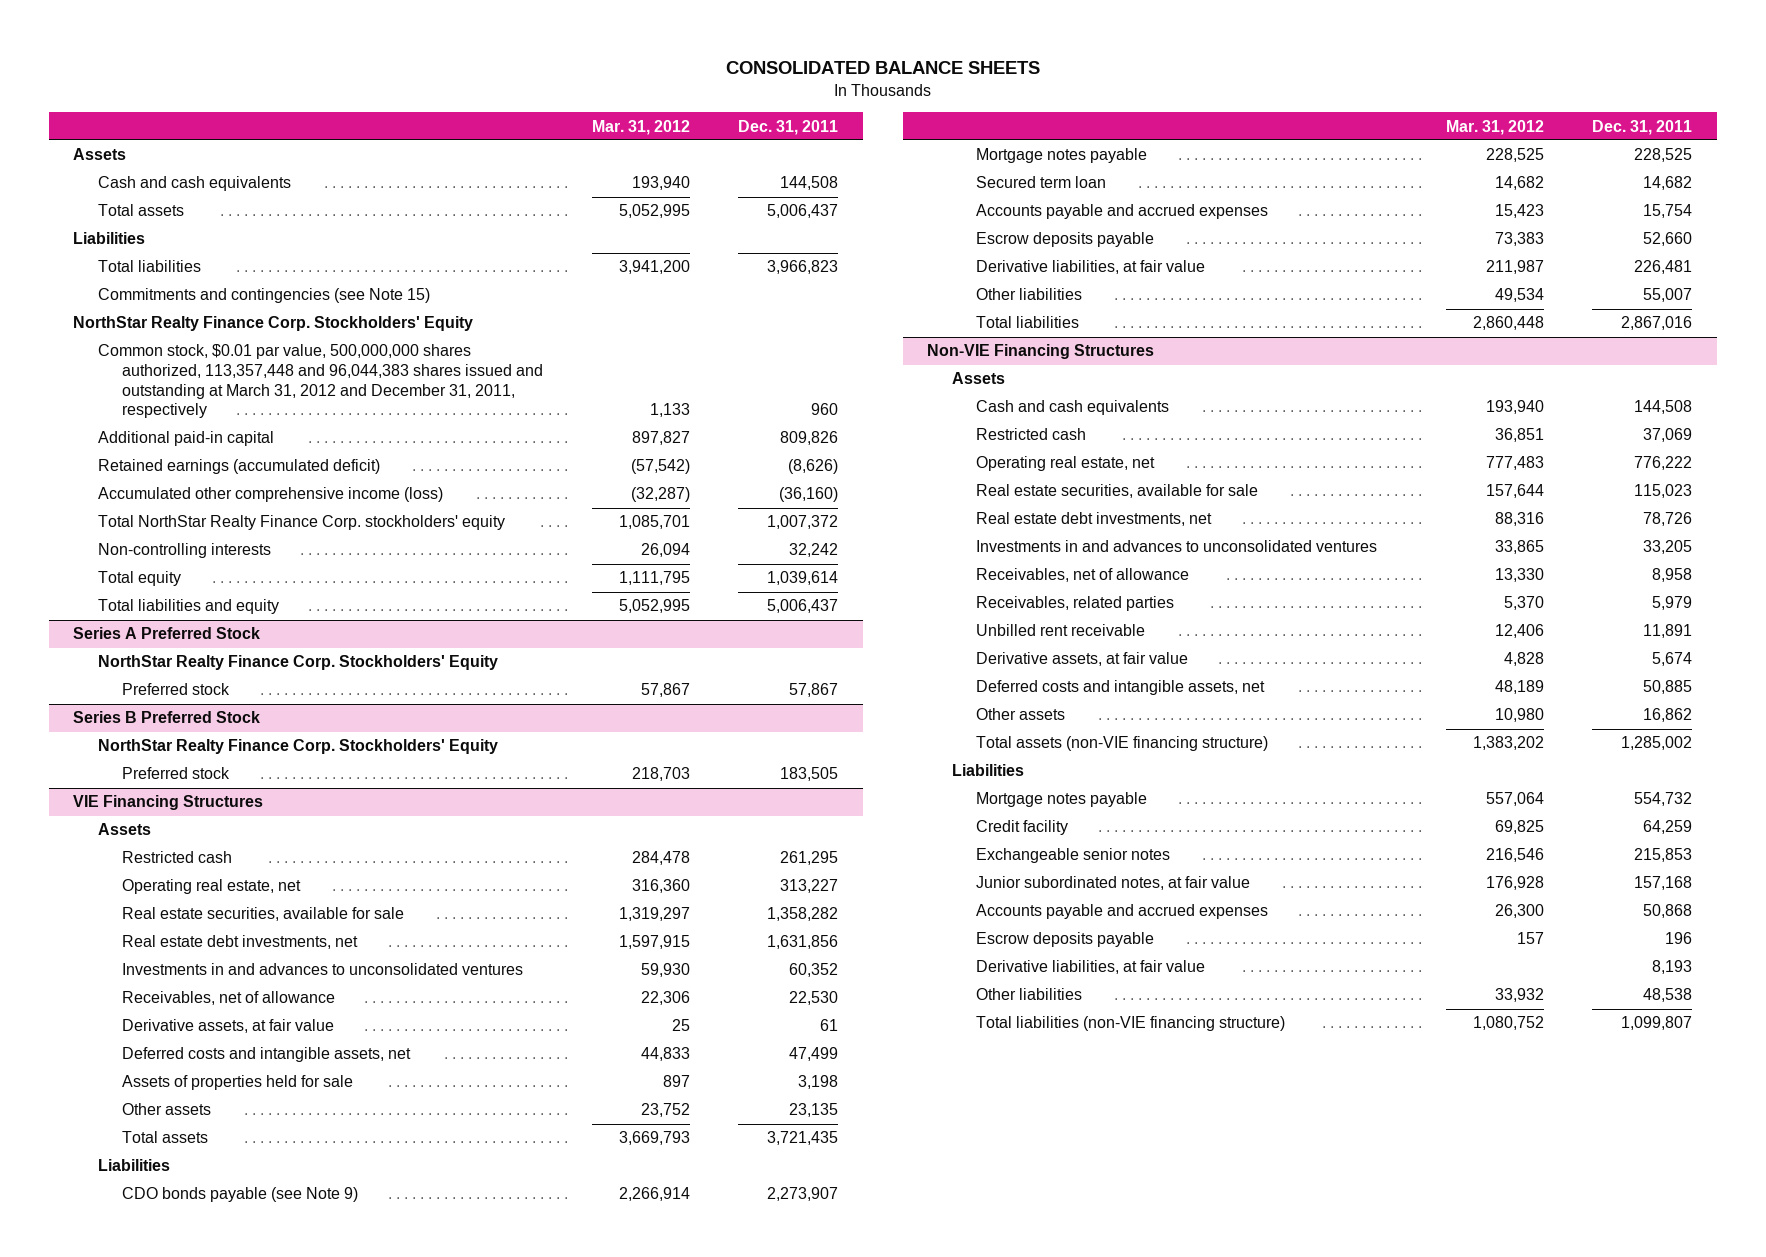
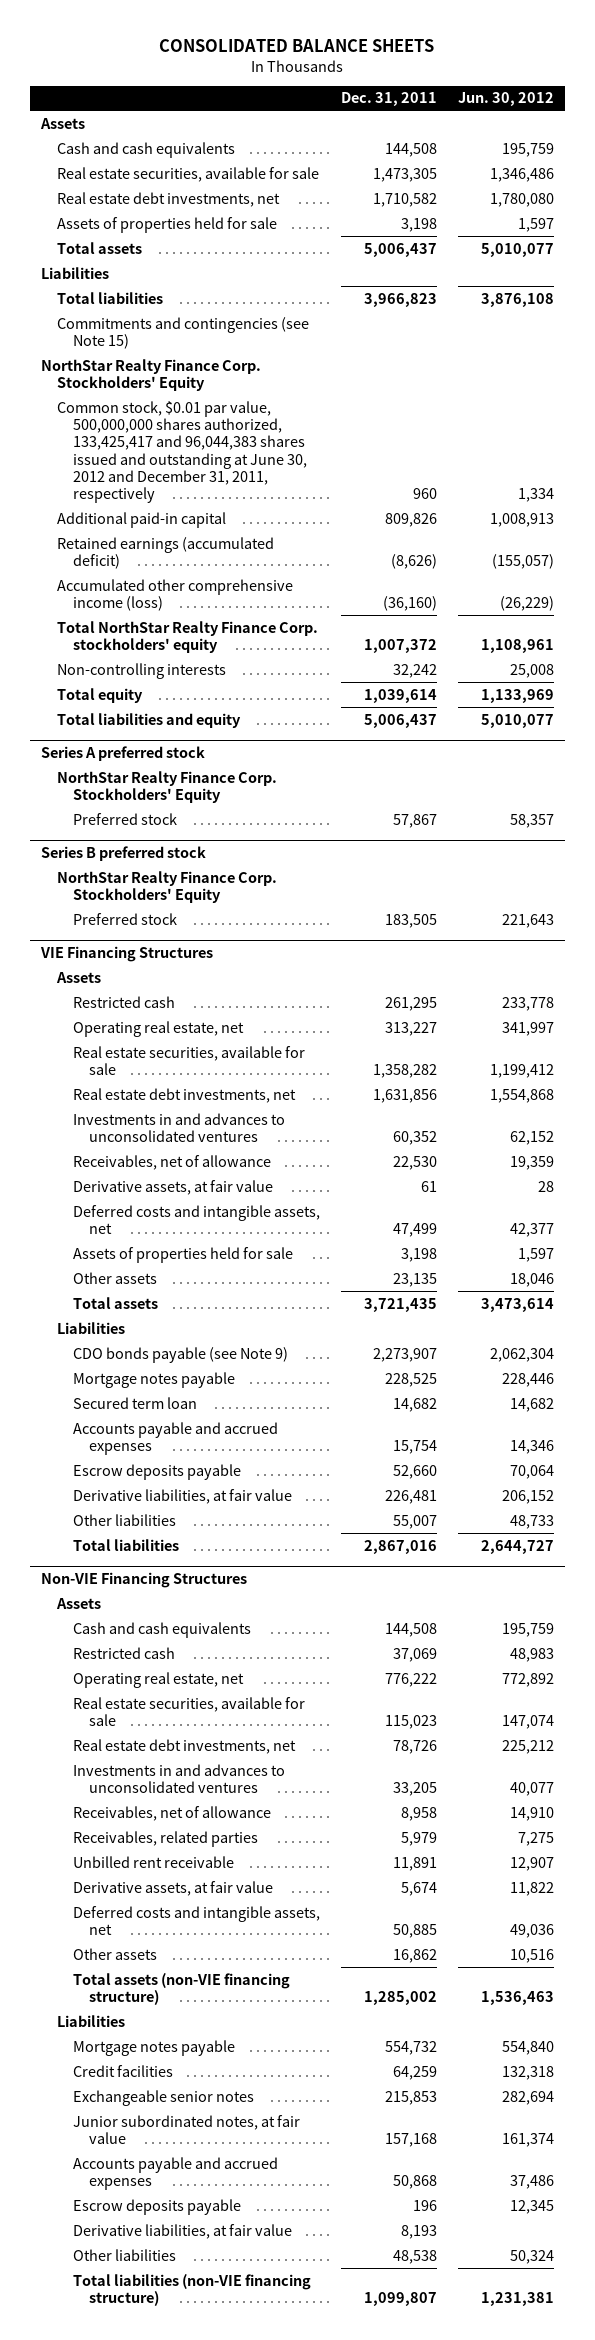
[591,119,690,135] Mar. 31, 2012 -> none
none -> [457,92,554,107] Jun. 30, 2012
none -> [56,166,319,182] Real estate securities, available for sale
none -> [56,191,280,207] Real estate debt investments, net
none -> [56,216,277,233] Assets of properties held for sale
[97,344,544,419] Common stock, $0.01 par value, 500,000,000 shares authorized, 113,357,448 and 96,044,383 shares issued and outstanding at March 31, 2012 and December 31, 2011, respectively -> [56,400,307,504] Common stock, $0.01 par value, 500,000,000 shares authorized, 133,425,417 and 96,044,383 shares issued and outstanding at June 30, 2012 and December 31, 2011, respectively
[73,627,261,640] Series A Preferred Stock -> [40,746,205,762] Series A preferred stock
[73,711,261,724] Series B Preferred Stock -> [40,846,206,862] Series B preferred stock
[976,820,1069,836] Credit facility -> [72,2064,173,2077] Credit facilities

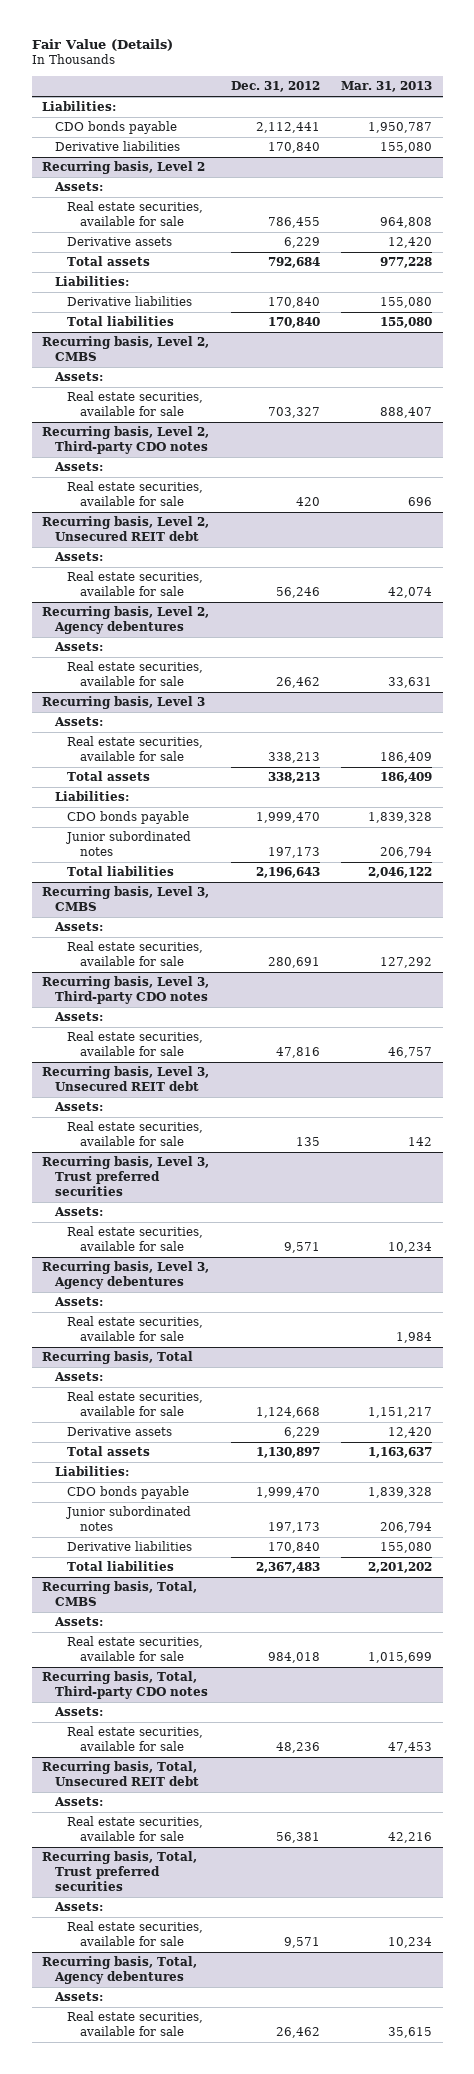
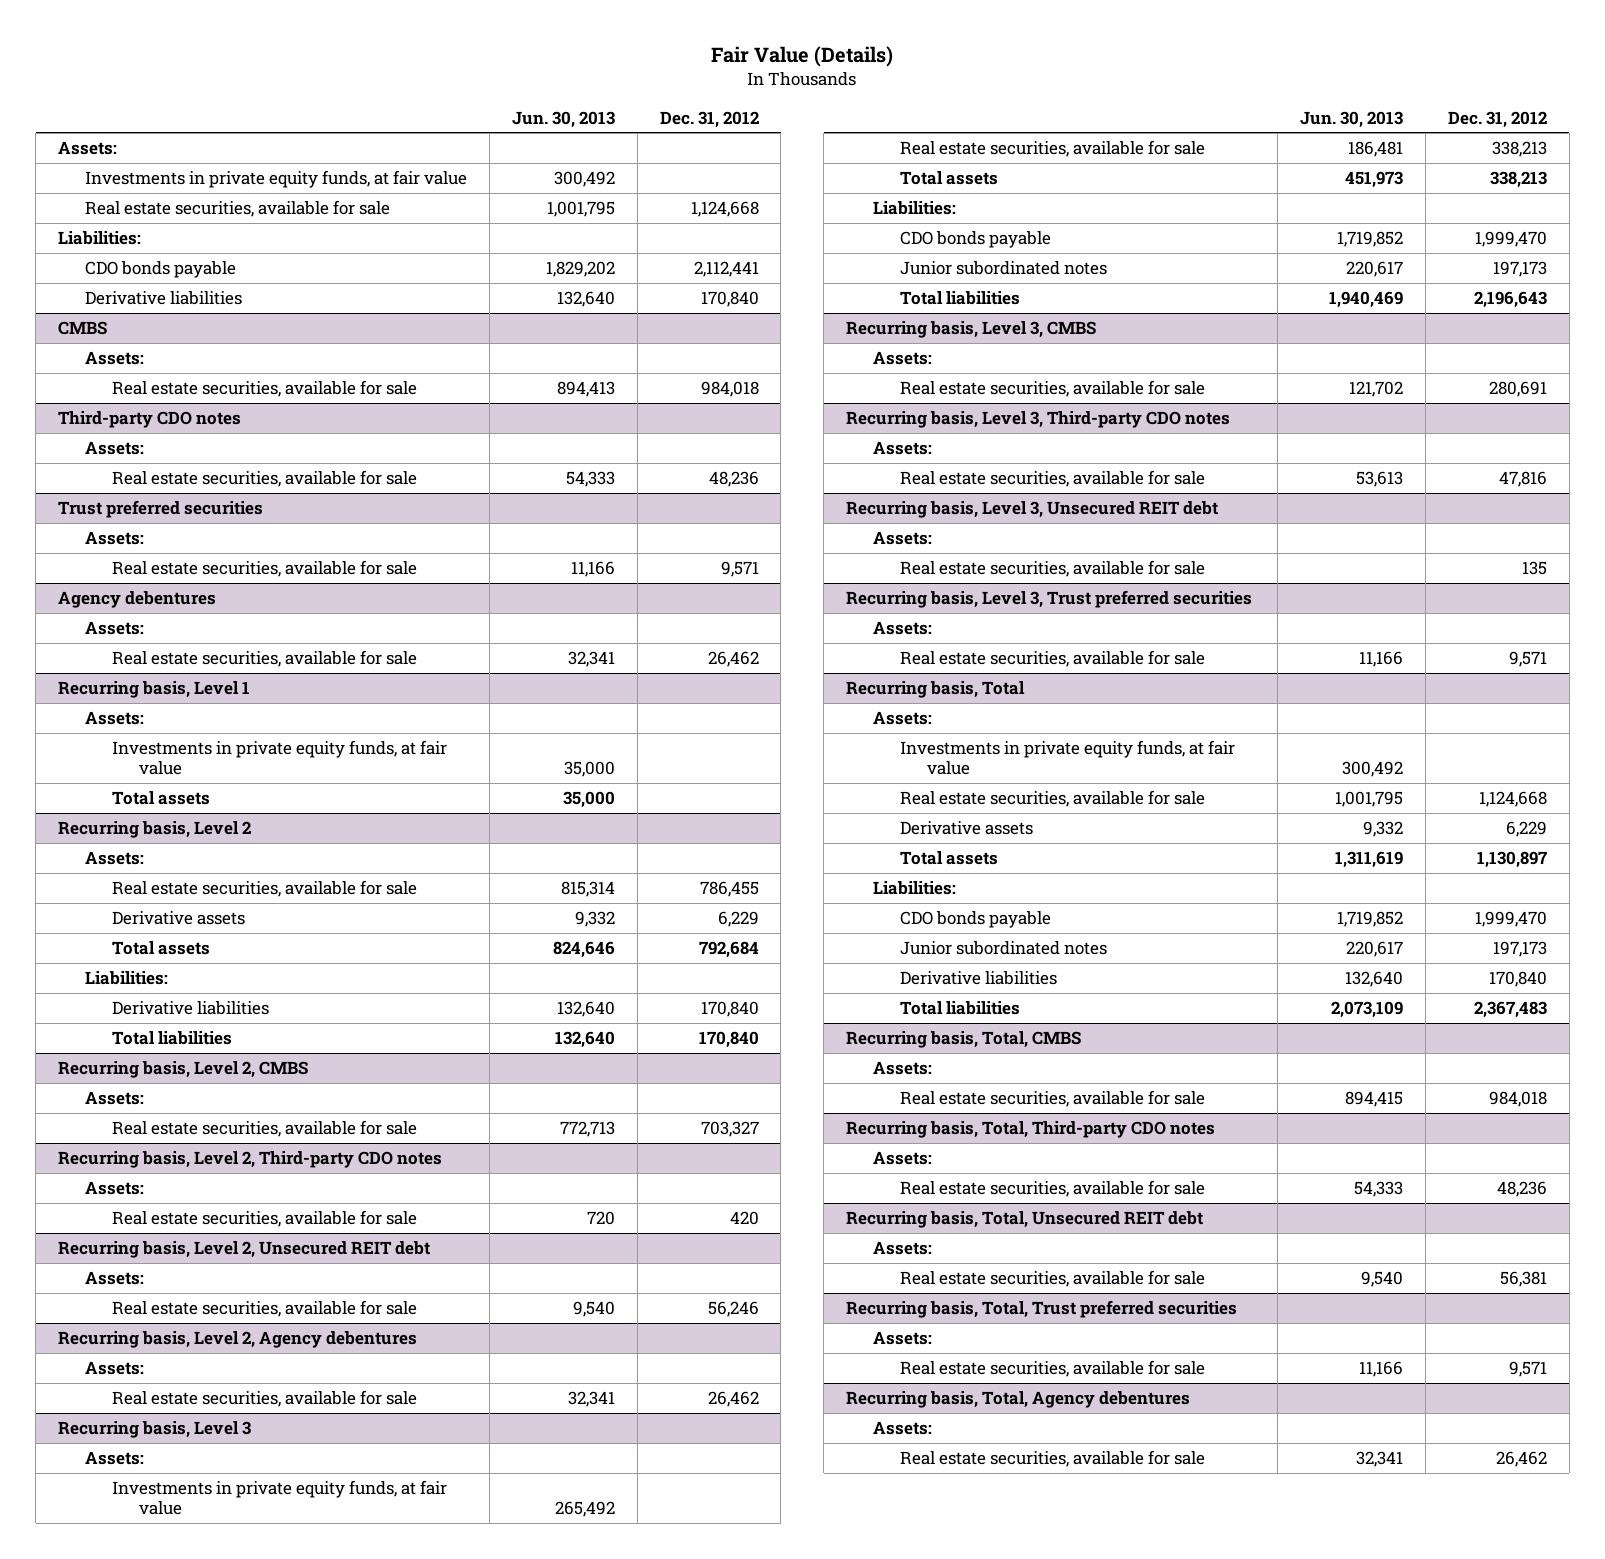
[340,81,432,93] Mar. 31, 2013 -> none
none -> [511,110,615,128] Jun. 30, 2013
none -> [57,141,117,156] Assets:
none -> [84,170,467,189] Investments in private equity funds, at fair value
none -> [84,200,390,218] Real estate securities, available for sale
none -> [57,321,107,336] CMBS
none -> [84,351,144,366] Assets:
none -> [111,380,417,398] Real estate securities, available for sale
none -> [57,411,241,429] Third-party CDO notes
none -> [84,441,144,456] Assets:
none -> [111,470,417,488] Real estate securities, available for sale
none -> [57,500,263,519] Trust preferred securities
none -> [84,531,144,546] Assets:
none -> [111,560,417,578] Real estate securities, available for sale
none -> [57,591,216,609] Agency debentures
none -> [84,621,144,636] Assets:
none -> [111,650,417,668] Real estate securities, available for sale
none -> [57,681,250,699] Recurring basis, Level 1
none -> [84,711,144,726] Assets:
none -> [111,740,447,776] Investments in private equity funds, at fair value
none -> [111,791,210,806] Total assets
none -> [111,1480,447,1516] Investments in private equity funds, at fair value
[42,1261,210,1289] Recurring basis, Level 3, Agency debentures -> none
[53,1297,103,1307] Assets: -> none
[67,1316,204,1341] Real estate securities, available for sale -> none
none -> [900,740,1236,776] Investments in private equity funds, at fair value

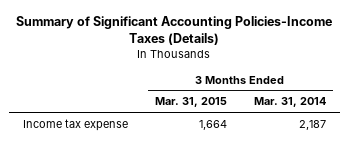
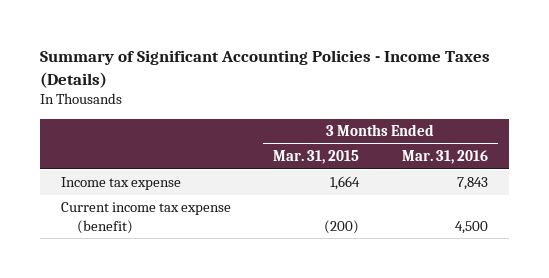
[16,16,333,46] Summary of Significant Accounting Policies-Income Taxes (Details) -> [39,50,490,88] Summary of Significant Accounting Policies - Income Taxes (Details)
[254,97,327,108] Mar. 31, 2014 -> none
none -> [401,150,488,165] Mar. 31, 2016
none -> [60,202,231,234] Current income tax expense (benefit)

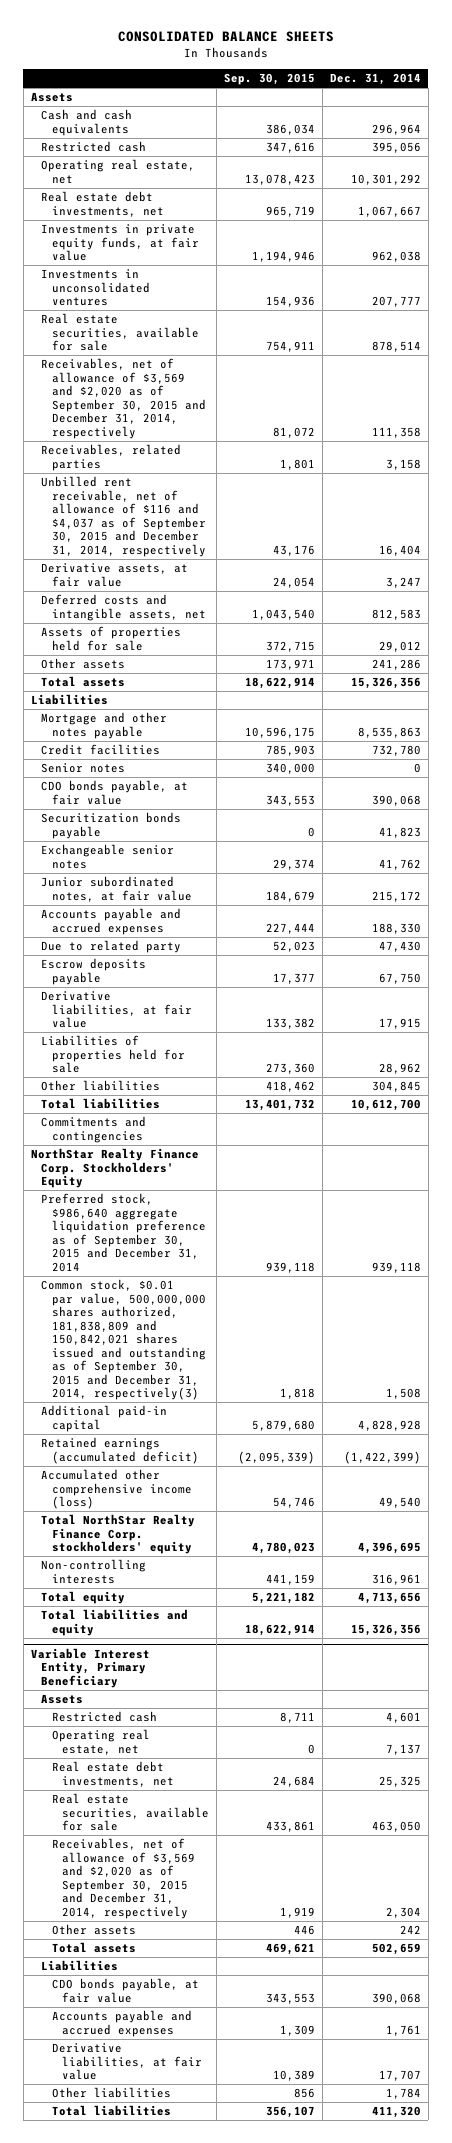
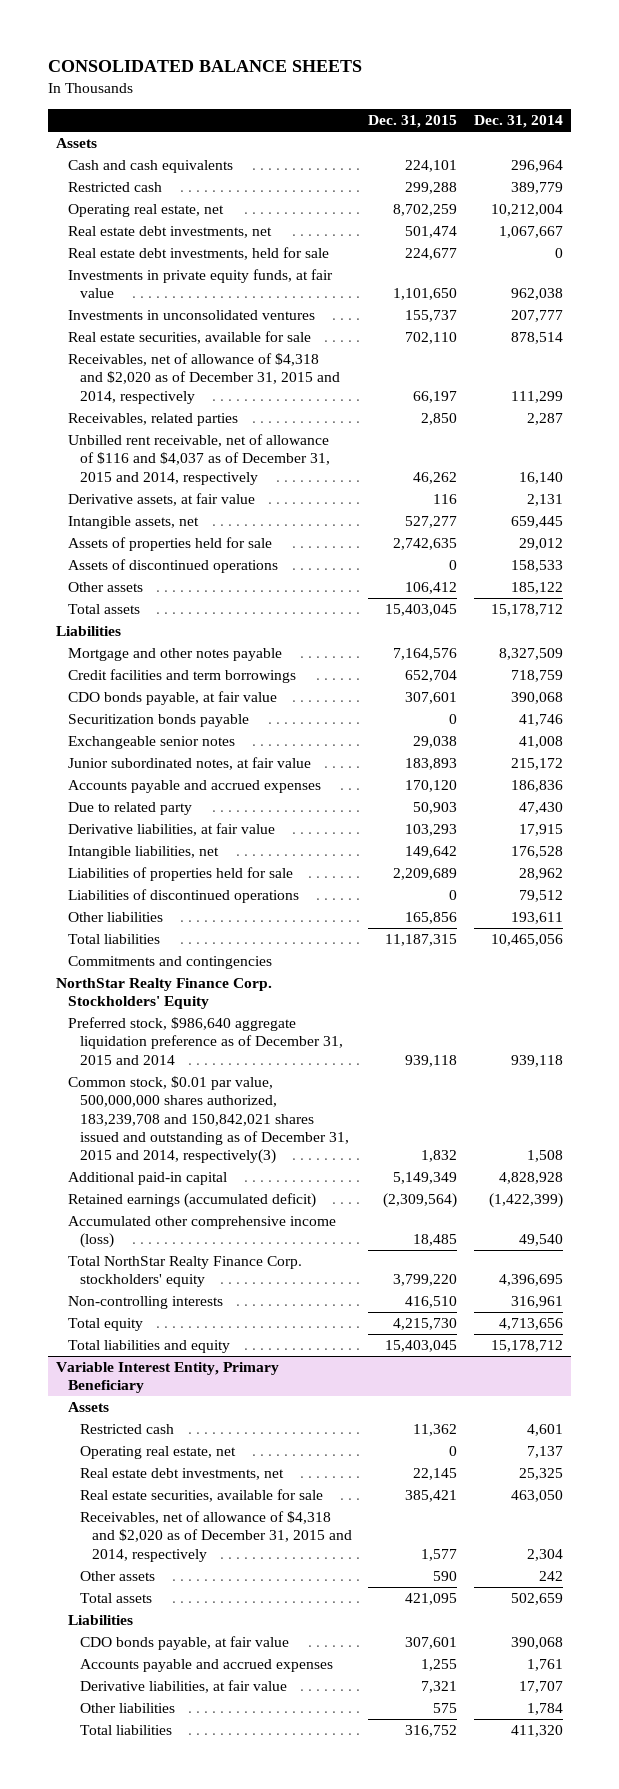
[223,72,315,85] Sep. 30, 2015 -> none
none -> [368,115,458,129] Dec. 31, 2015
[371,142,421,154] 395,056 -> [510,182,563,195] 389,779
[350,173,421,185] 10,301,292 -> [490,204,563,217] 10,212,004
none -> [67,247,329,261] Real estate debt investments, held for sale
[41,358,206,439] Receivables, net of allowance of $3,569 and $2,020 as of September 30, 2015 and December 31, 2014, respectively -> [67,353,340,404] Receivables, net of allowance of $4,318 and $2,020 as of December 31, 2015 and 2014, respectively
[371,426,421,438] 111,358 -> [510,390,563,403] 111,299
[385,458,421,470] 3,158 -> [526,413,563,426] 2,287
[41,476,206,557] Unbilled rent receivable, net of allowance of $116 and $4,037 as of September 30, 2015 and December 31, 2014, respectively -> [67,434,330,485] Unbilled rent receivable, net of allowance of $116 and $4,037 as of December 31, 2015 and 2014, respectively
[378,544,421,556] 16,404 -> [518,471,563,484] 16,140
[385,576,421,588] 3,247 -> [526,494,563,507] 2,131
[41,594,206,621] Deferred costs and intangible assets, net -> [67,516,199,530] Intangible assets, net
[371,608,421,620] 812,583 -> [510,516,563,529] 659,445
none -> [67,559,278,574] Assets of discontinued operations
[371,659,421,671] 241,286 -> [510,582,563,595] 185,122
[350,677,421,690] 15,326,356 -> [490,604,563,617] 15,178,712
[41,763,126,774] Senior notes -> none
[357,726,421,738] 8,535,863 -> [498,648,563,661] 8,327,509
[41,744,161,756] Credit facilities -> [67,669,296,684] Credit facilities and term borrowings
[371,745,421,757] 732,780 -> [510,670,563,683] 718,759
[378,826,421,838] 41,823 -> [518,714,563,727] 41,746
[378,858,421,870] 41,762 -> [518,736,563,749] 41,008
[371,922,421,934] 188,330 -> [510,780,563,793] 186,836
[41,958,147,985] Escrow deposits payable -> none
none -> [67,846,219,860] Intangible liabilities, net
none -> [67,889,299,904] Liabilities of discontinued operations
[371,1081,421,1093] 304,845 -> [510,912,563,925] 193,611
[350,1099,421,1112] 10,612,700 -> [490,934,563,947] 10,465,056
[41,1193,206,1272] Preferred stock, $986,640 aggregate liquidation preference as of September 30, 2015 and December 31, 2014 -> [67,1017,343,1065] Preferred stock, $986,640 aggregate liquidation preference as of December 31, 2015 and 2014
[41,1279,206,1401] Common stock, $0.01 par value, 500,000,000 shares authorized, 181,838,809 and 150,842,021 shares issued and outstanding as of September 30, 2015 and December 31, 2014, respectively(3) -> [67,1076,349,1165] Common stock, $0.01 par value, 500,000,000 shares authorized, 183,239,708 and 150,842,021 shares issued and outstanding as of December 31, 2015 and 2014, respectively(3)
[350,1623,421,1636] 15,326,356 -> [490,1340,563,1353] 15,178,712
[51,1838,196,1919] Receivables, net of allowance of $3,569 and $2,020 as of September 30, 2015 and December 31, 2014, respectively -> [79,1511,352,1562] Receivables, net of allowance of $4,318 and $2,020 as of December 31, 2015 and 2014, respectively

